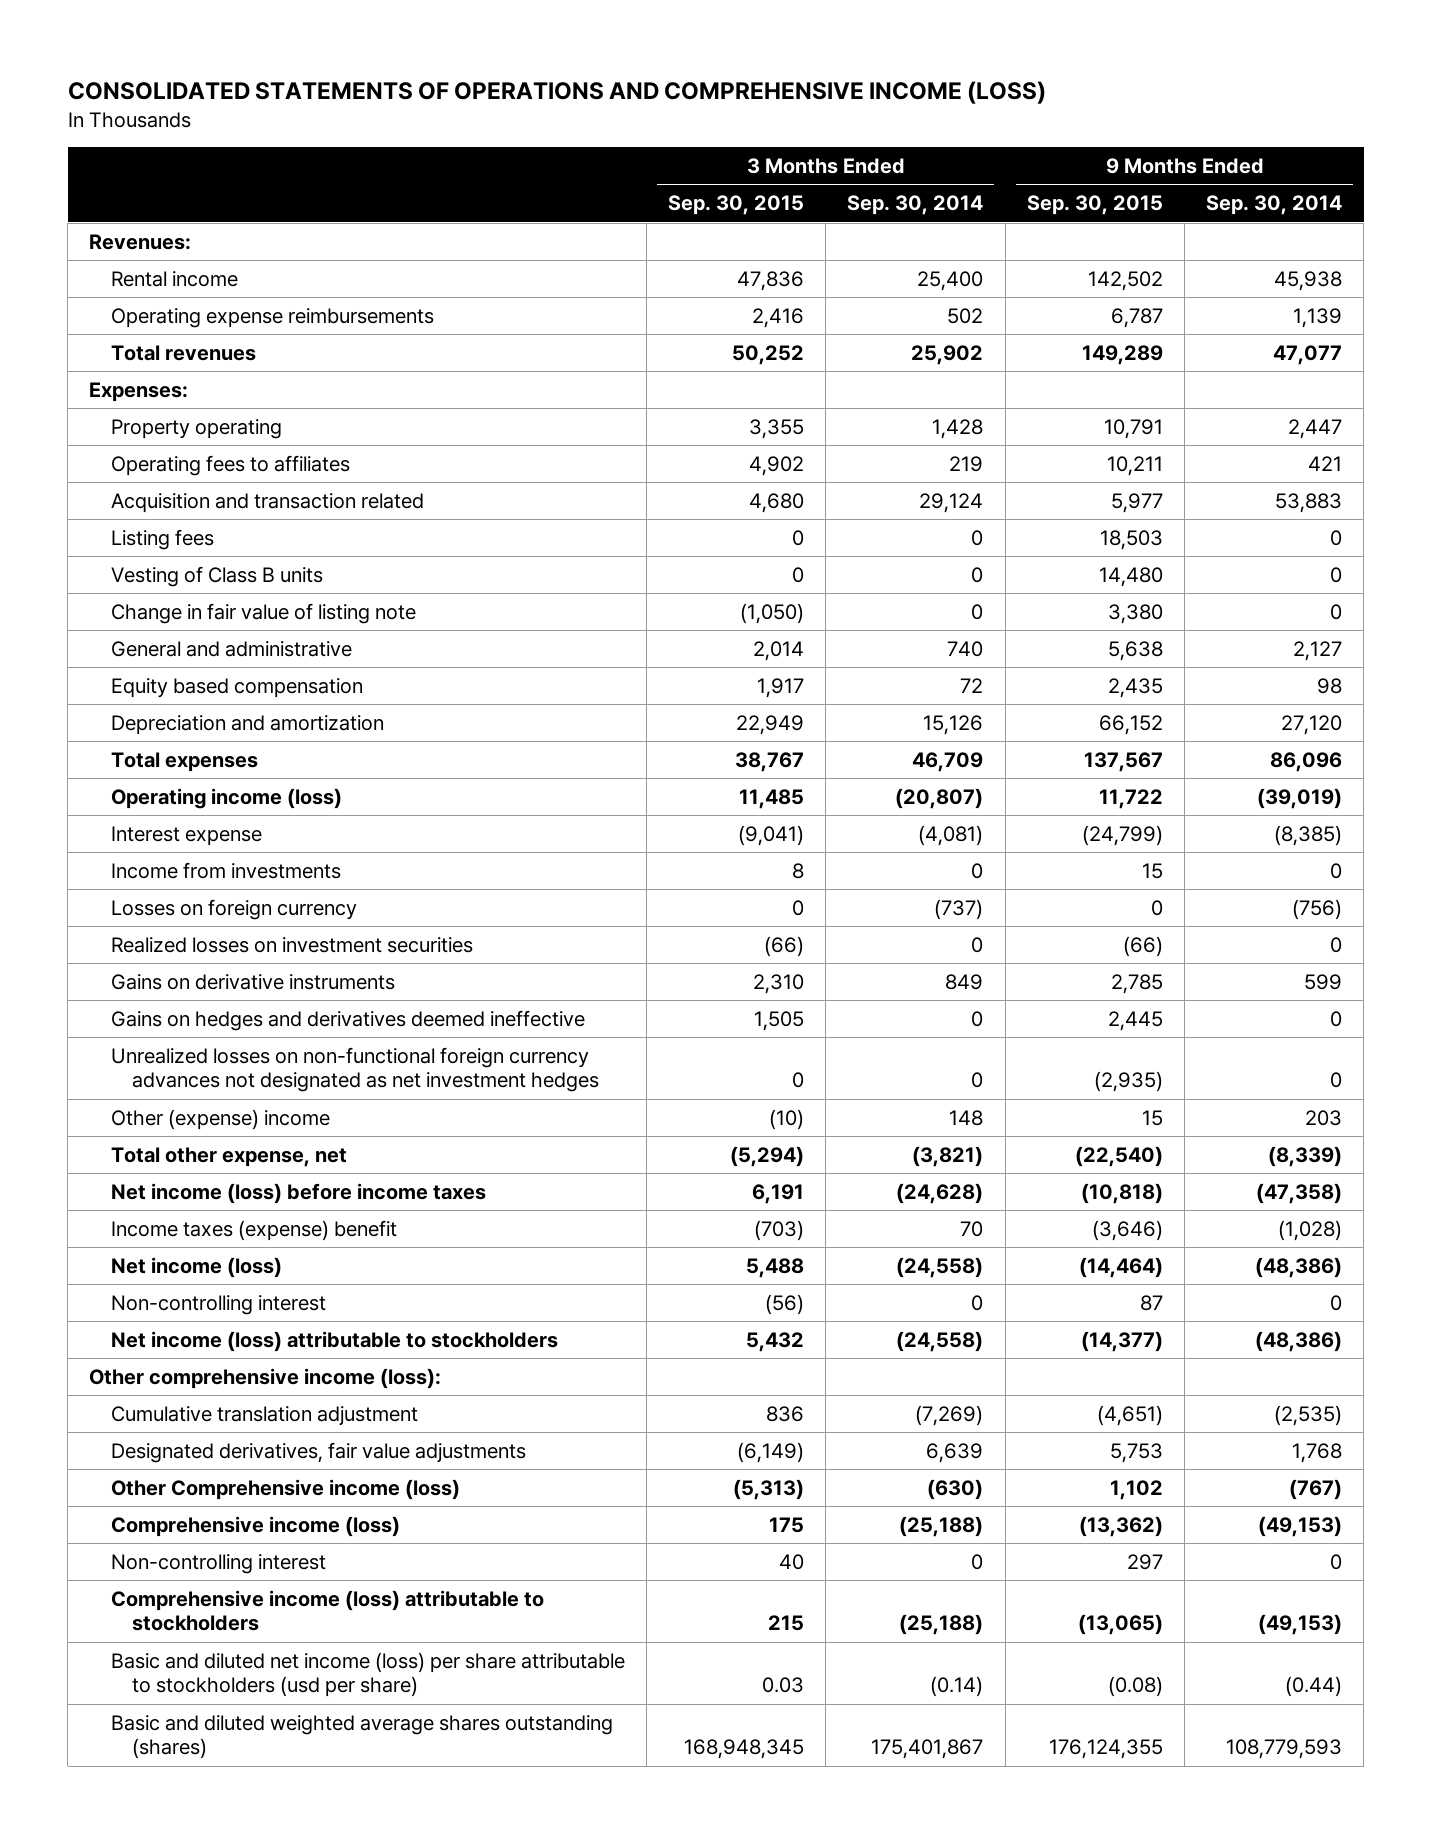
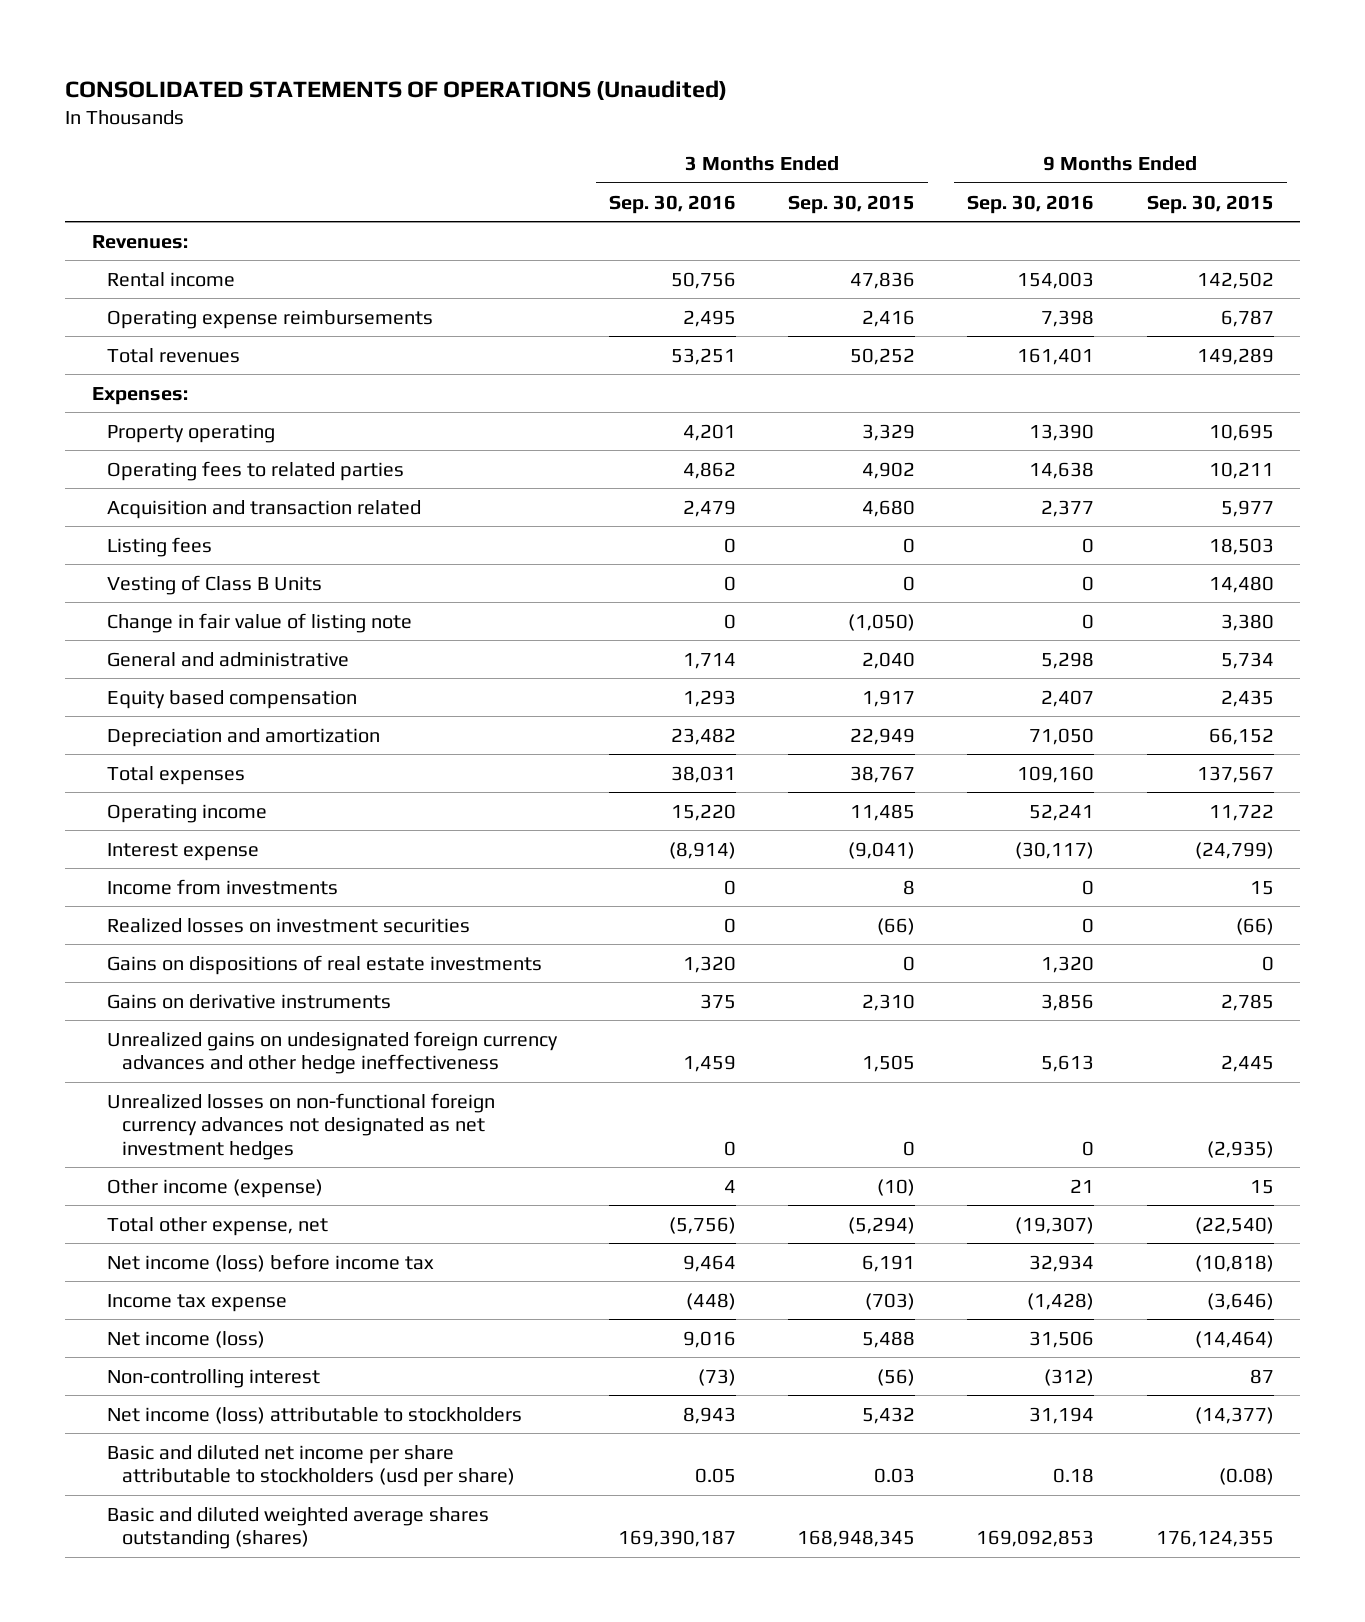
[67,81,1046,105] CONSOLIDATED STATEMENTS OF OPERATIONS AND COMPREHENSIVE INCOME (LOSS) -> [65,79,728,100] CONSOLIDATED STATEMENTS OF OPERATIONS (Unaudited)
[847,195,984,216] Sep. 30, 2014 -> none
[1206,195,1343,216] Sep. 30, 2014 -> none
none -> [609,194,737,214] Sep. 30, 2016
none -> [967,194,1095,214] Sep. 30, 2016
[749,418,805,439] 3,355 -> [862,423,916,441] 3,329
[1103,418,1163,439] 10,791 -> [1208,423,1274,441] 10,695
[110,454,350,476] Operating fees to affiliates -> [106,460,404,481] Operating fees to related parties
[110,565,323,587] Vesting of Class B units -> [106,574,322,595] Vesting of Class B Units
[753,640,805,661] 2,014 -> [862,651,916,669] 2,040
[1107,640,1163,661] 5,638 -> [1220,651,1274,669] 5,734
[110,787,342,809] Operating income (loss) -> [106,803,267,823] Operating income
[110,898,357,920] Losses on foreign currency -> none
none -> [106,954,542,975] Gains on dispositions of real estate investments
[110,1009,585,1031] Gains on hedges and derivatives deemed ineffective -> [106,1030,558,1075] Unrealized gains on undesignated foreign currency advances and other hedge ineffectiveness
[110,1108,330,1130] Other (expense) income -> [106,1178,323,1198] Other income (expense)
[110,1182,486,1204] Net income (loss) before income taxes -> [106,1253,434,1272] Net income (loss) before income tax
[110,1219,397,1241] Income taxes (expense) benefit -> [106,1293,287,1312] Income tax expense
[89,1367,442,1389] Other comprehensive income (loss): -> none
[110,1405,418,1426] Cumulative translation adjustment -> none
[110,1441,526,1463] Designated derivatives, fair value adjustments -> none
[110,1478,460,1500] Other Comprehensive income (loss) -> none
[110,1515,400,1537] Comprehensive income (loss) -> none
[110,1553,326,1574] Non-controlling interest -> none
[110,1589,544,1632] Comprehensive income (loss) attributable to stockholders -> none
[110,1651,625,1698] Basic and diluted net income (loss) per share attributable to stockholders (usd per share) -> [106,1444,516,1488] Basic and diluted net income per share attributable to stockholders (usd per share)

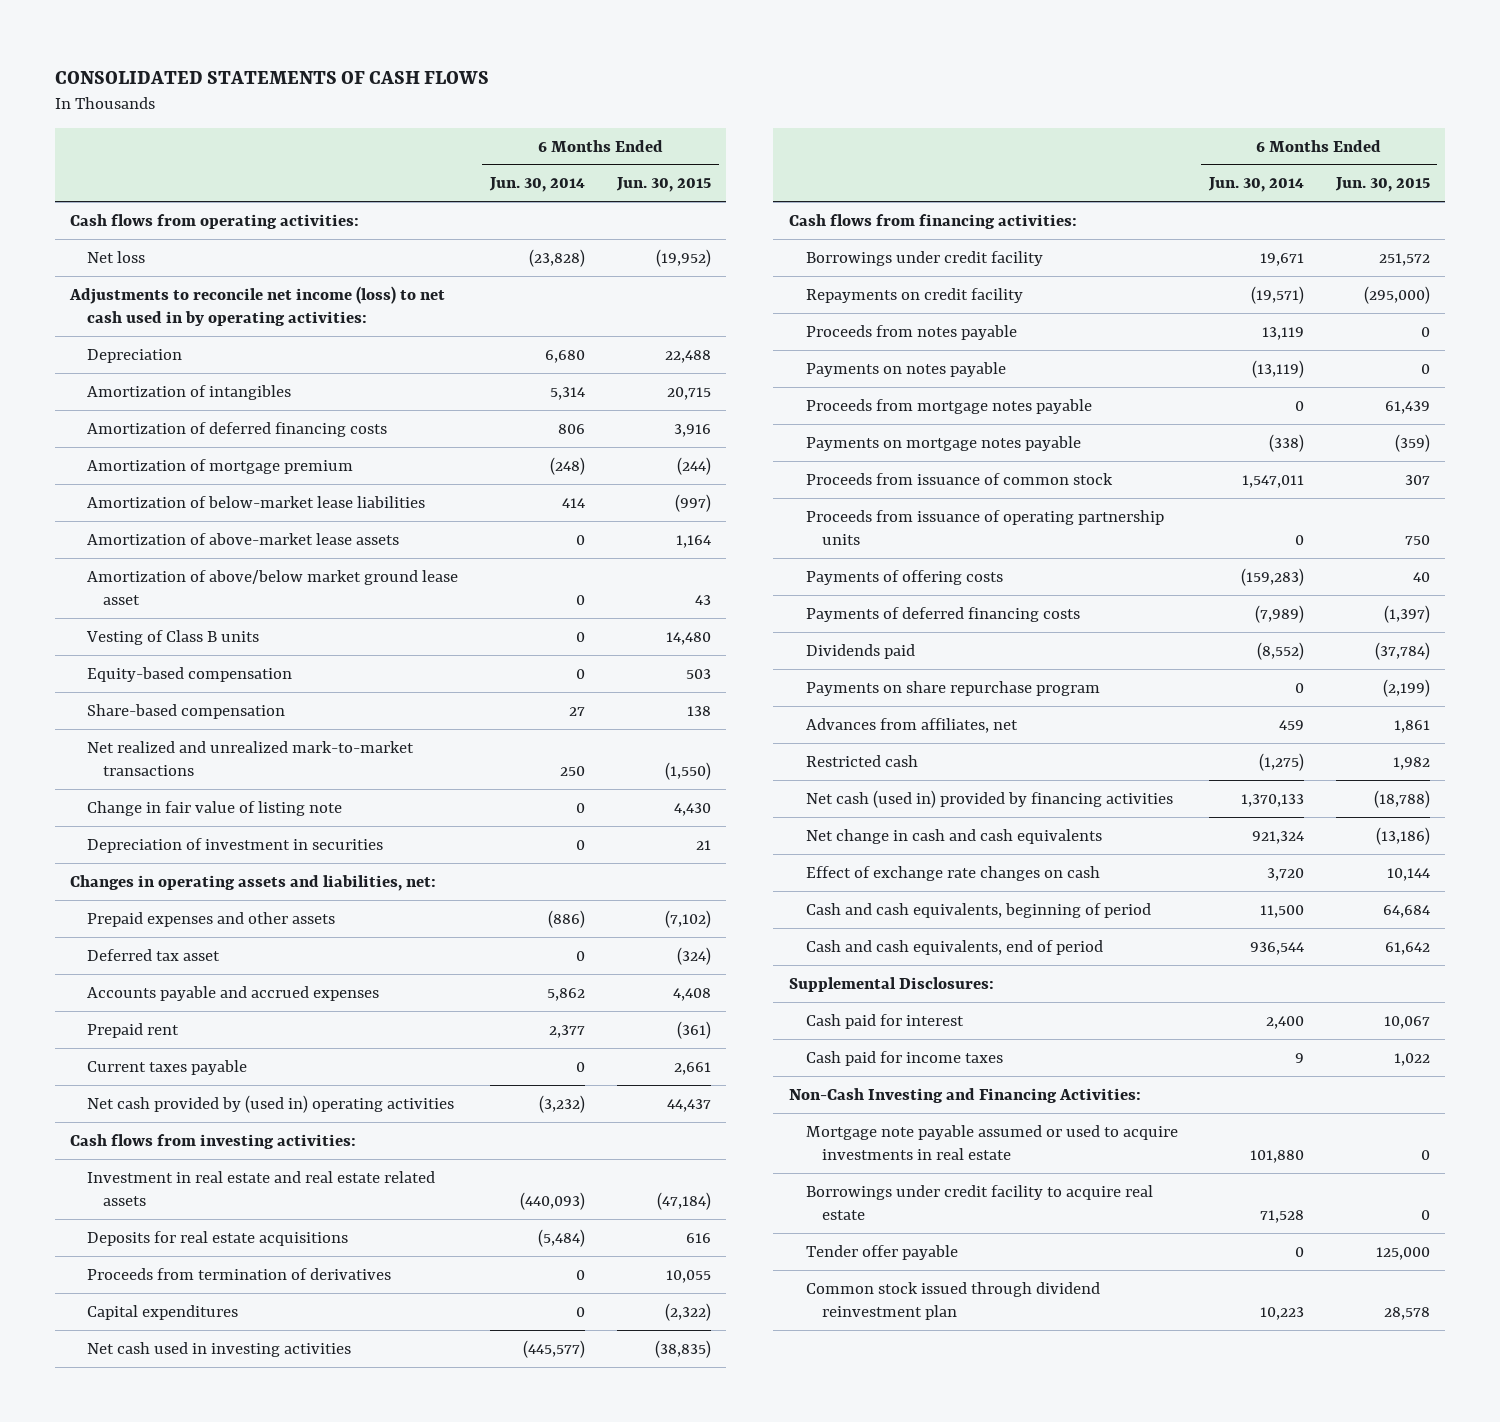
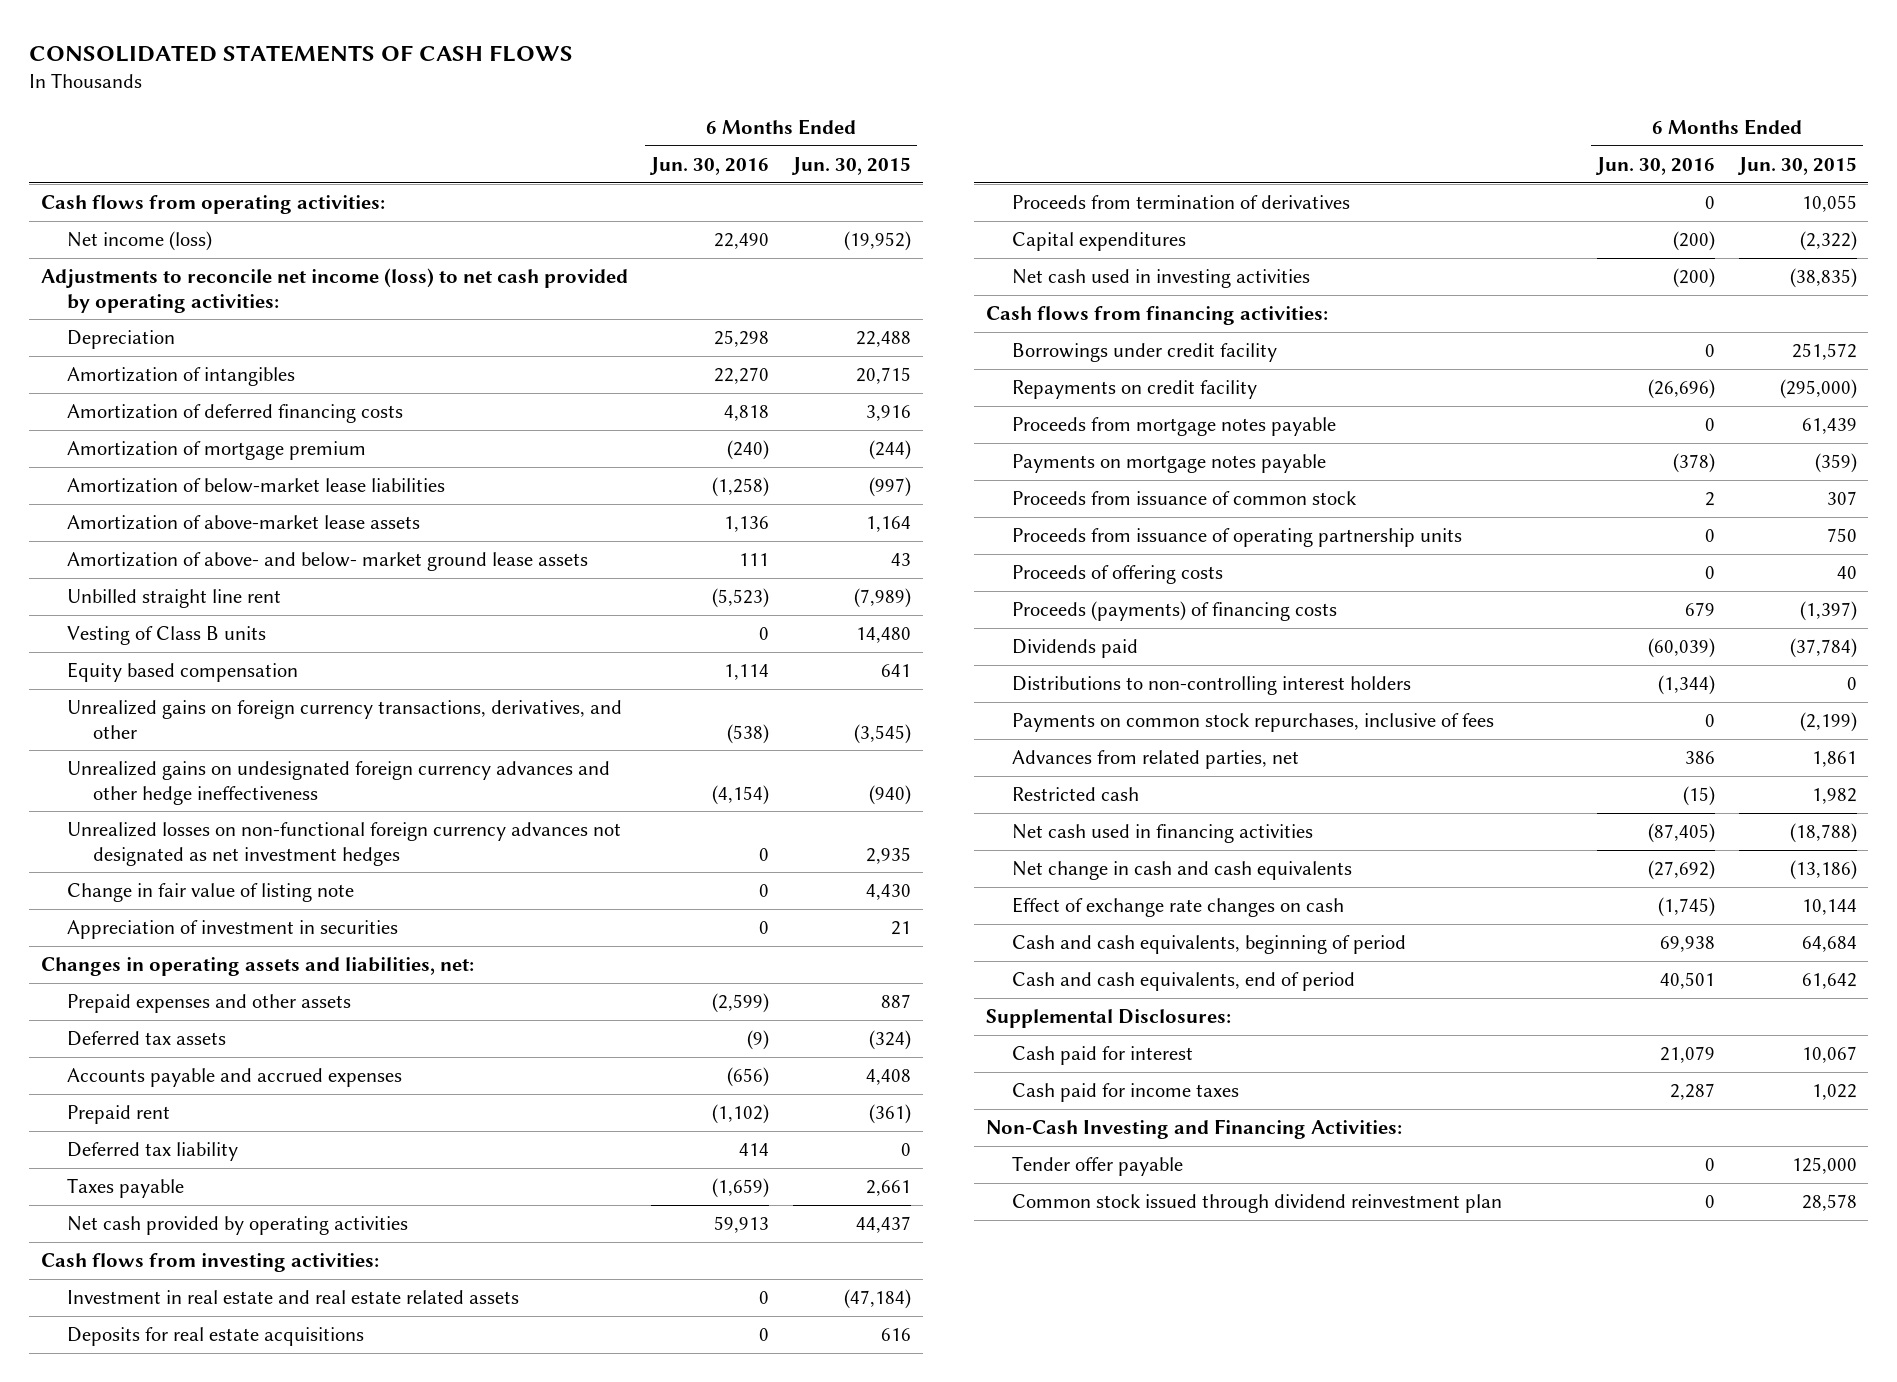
[489,177,586,193] Jun. 30, 2014 -> none
none -> [649,156,770,175] Jun. 30, 2016
[86,250,145,263] Net loss -> [66,231,212,252] Net income (loss)
[69,285,446,327] Adjustments to reconcile net income (loss) to net cash used in by operating activities: -> [40,268,628,313] Adjustments to reconcile net income (loss) to net cash provided by operating activities:
[86,569,458,606] Amortization of above/below market ground lease asset -> [66,552,588,572] Amortization of above- and below- market ground lease assets
none -> [66,589,281,609] Unbilled straight line rent
[86,703,285,719] Share-based compensation -> none
[86,740,414,777] Net realized and unrealized mark-to-market transactions -> none
[86,666,292,682] Equity-based compensation -> [66,662,298,683] Equity based compensation
[685,668,711,679] 503 -> [881,664,912,678] 641
none -> [66,700,622,739] Unrealized gains on foreign currency transactions, derivatives, and other
none -> [66,761,610,805] Unrealized gains on undesignated foreign currency advances and other hedge ineffectiveness
none -> [66,822,621,866] Unrealized losses on non-functional foreign currency advances not designated as net investment hedges
[86,837,383,853] Depreciation of investment in securities -> [66,920,398,940] Appreciation of investment in securities
[664,909,711,928] (7,102) -> [881,994,912,1009] 887
[86,948,220,961] Deferred tax asset -> [66,1031,226,1047] Deferred tax assets
none -> [66,1142,238,1162] Deferred tax liability
[86,1059,247,1075] Current taxes payable -> [66,1178,184,1199] Taxes payable
[86,1094,454,1113] Net cash provided by (used in) operating activities -> [66,1216,408,1236] Net cash provided by operating activities
[805,324,1017,340] Proceeds from notes payable -> none
[805,361,1006,377] Payments on notes payable -> none
[805,569,1003,585] Payments of offering costs -> [1012,565,1224,585] Proceeds of offering costs
[805,606,1080,622] Payments of deferred financing costs -> [1012,601,1338,622] Proceeds (payments) of financing costs
none -> [1012,676,1412,696] Distributions to non-controlling interest holders
[805,680,1100,696] Payments on share repurchase program -> [1012,713,1495,733] Payments on common stock repurchases, inclusive of fees
[805,717,1018,733] Advances from affiliates, net -> [1012,750,1300,770] Advances from related parties, net
[805,789,1173,808] Net cash (used in) provided by financing activities -> [1012,824,1314,844] Net cash used in financing activities
[805,1124,1178,1161] Mortgage note payable assumed or used to acquire investments in real estate -> none
[805,1184,1153,1221] Borrowings under credit facility to acquire real estate -> none

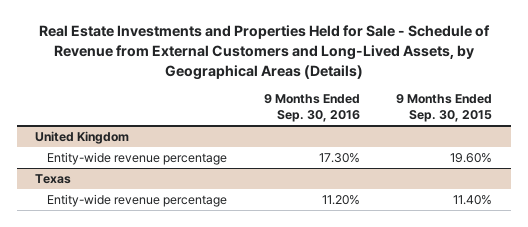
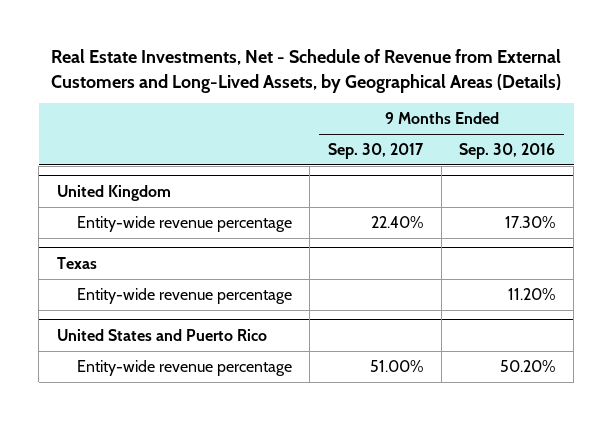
[38,25,490,80] Real Estate Investments and Properties Held for Sale - Schedule of Revenue from External Customers and Long-Lived Assets, by Geographical Areas (Details) -> [51,49,562,93] Real Estate Investments, Net - Schedule of Revenue from External Customers and Long-Lived Assets, by Geographical Areas (Details)
[396,94,493,123] 9 Months Ended Sep. 30, 2015 -> none
none -> [328,143,425,160] Sep. 30, 2017
none -> [56,328,267,341] United States and Puerto Rico
none -> [76,359,292,376] Entity-wide revenue percentage

